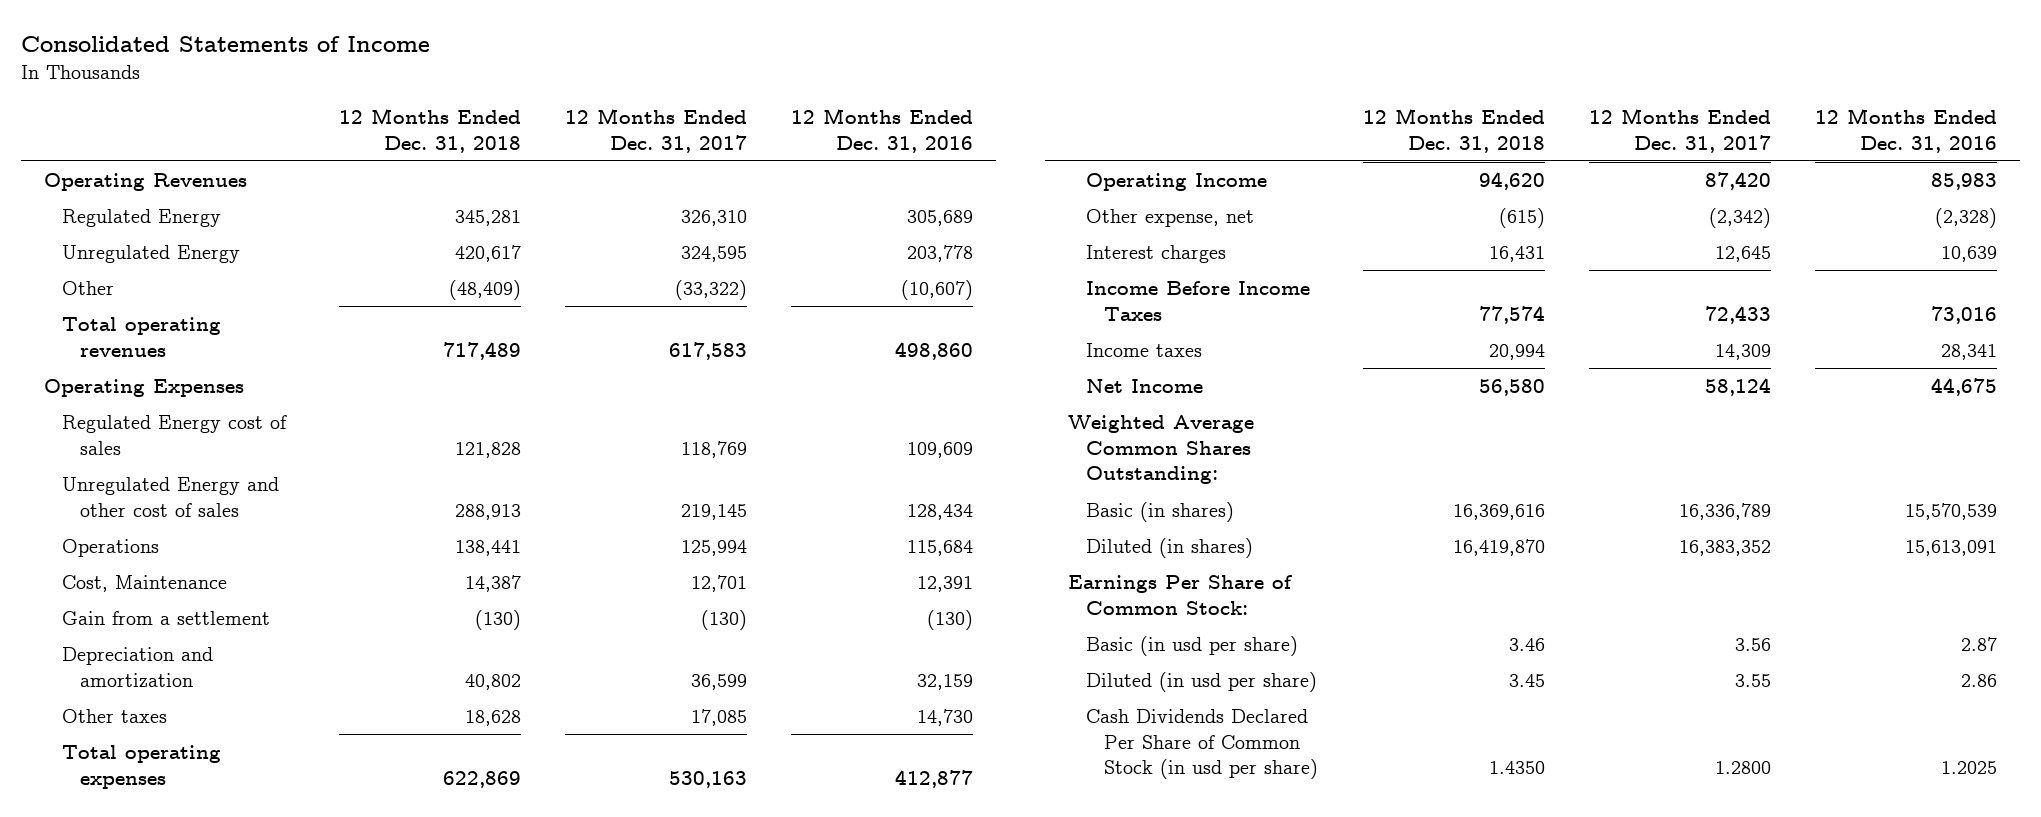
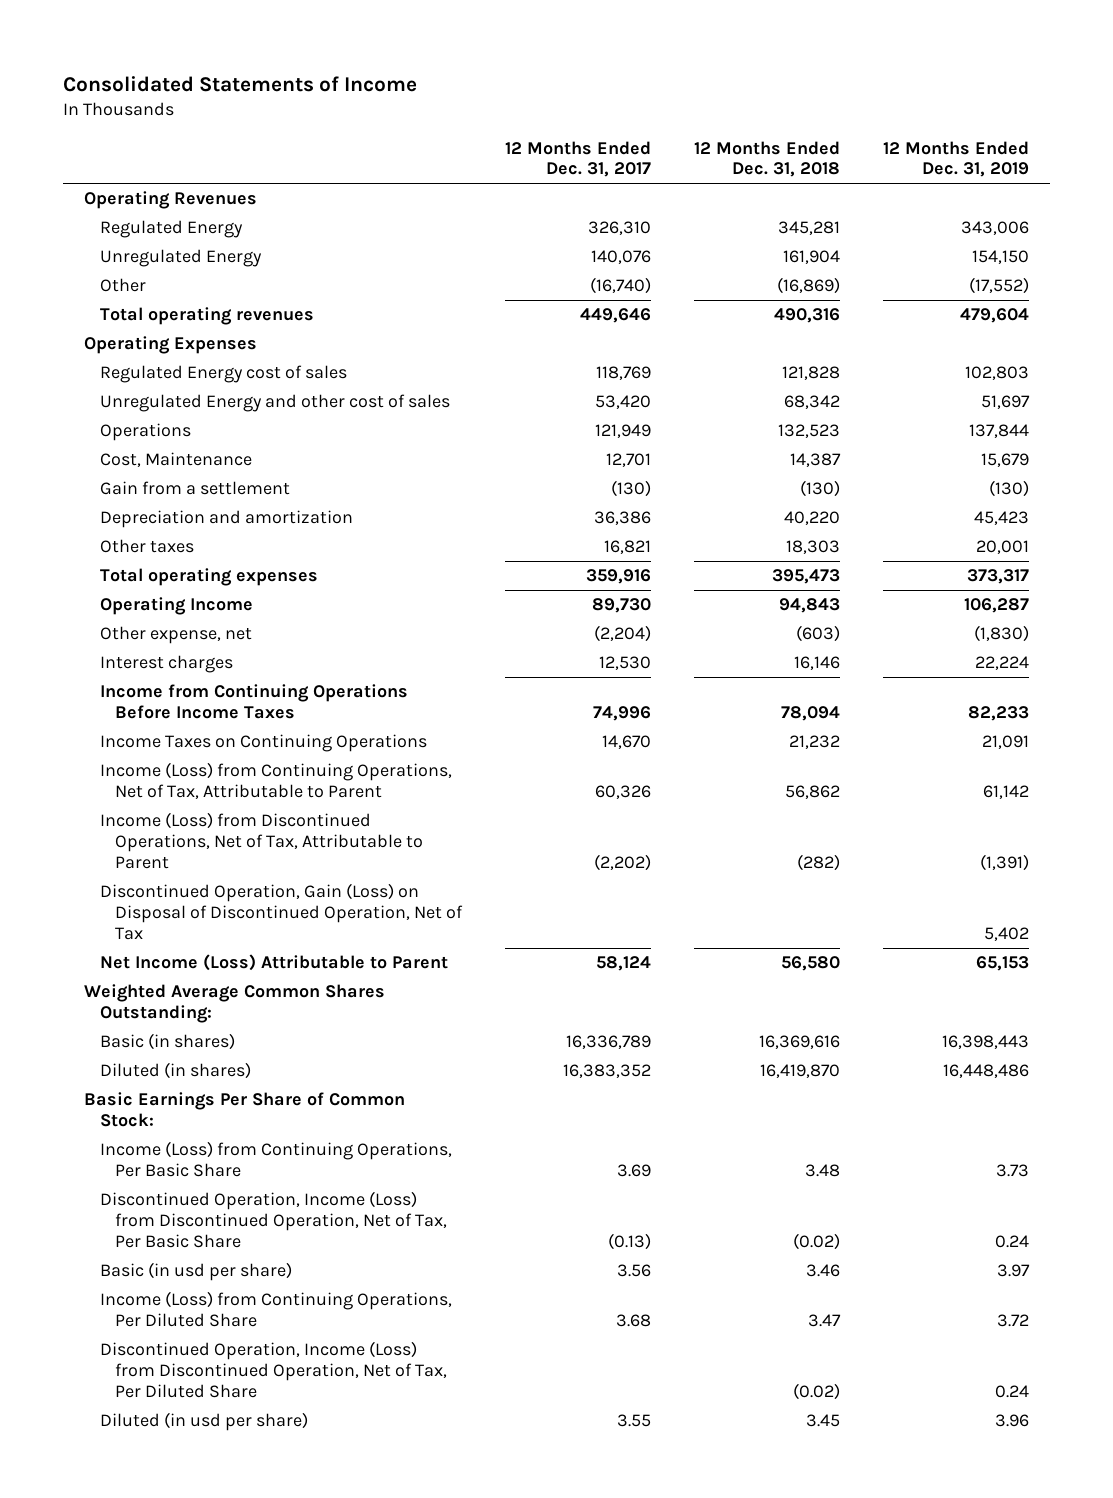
[791,107,974,153] 12 Months Ended Dec. 31, 2016 -> none
none -> [882,140,1029,178] 12 Months Ended Dec. 31, 2019
[454,244,521,262] 420,617 -> [782,250,840,265] 161,904
[681,245,748,262] 324,595 -> [590,250,651,265] 140,076
[448,279,521,300] (48,409) -> [776,277,840,295] (16,869)
[675,279,748,300] (33,322) -> [589,277,651,295] (16,740)
[442,341,521,360] 717,489 -> [773,308,840,324] 490,316
[669,341,748,360] 617,583 -> [579,308,651,324] 449,646
[454,503,521,520] 288,913 -> [783,395,840,410] 68,342
[681,503,748,520] 219,145 -> [594,395,651,410] 53,420
[454,539,521,556] 138,441 -> [777,424,840,439] 132,523
[681,539,748,556] 125,994 -> [594,424,651,439] 121,949
[464,673,521,690] 40,802 -> [783,511,840,526] 40,220
[691,673,748,690] 36,599 -> [593,511,651,526] 36,386
[464,709,521,726] 18,628 -> [785,540,840,555] 18,303
[691,708,748,726] 17,085 -> [603,540,651,555] 16,821
[442,770,521,788] 622,869 -> [771,569,840,585] 395,473
[669,770,748,788] 530,163 -> [585,569,651,585] 359,916
[1478,171,1545,190] 94,620 -> [778,598,840,614] 94,843
[1705,171,1772,190] 87,420 -> [591,598,651,614] 89,730
[1498,207,1545,228] (615) -> [795,625,840,643] (603)
[1709,207,1772,228] (2,342) -> [593,625,651,643] (2,204)
[1488,245,1545,262] 16,431 -> [793,656,840,671] 16,146
[1715,245,1772,262] 12,645 -> [598,656,651,671] 12,530
[1085,280,1310,321] Income Before Income Taxes -> [99,684,408,720] Income from Continuing Operations Before Income Taxes
[1478,305,1545,324] 77,574 -> [780,706,840,722] 78,094
[1705,305,1772,324] 72,433 -> [592,706,651,722] 74,996
[1085,342,1202,357] Income taxes -> [99,734,427,753] Income Taxes on Continuing Operations
[1488,343,1545,360] 20,994 -> [788,735,840,750] 21,232
[1715,343,1772,360] 14,309 -> [601,735,651,750] 14,670
none -> [99,762,452,800] Income (Loss) from Continuing Operations, Net of Tax, Attributable to Parent
none -> [99,812,423,870] Income (Loss) from Discontinued Operations, Net of Tax, Attributable to Parent
none -> [99,883,463,941] Discontinued Operation, Gain (Loss) on Disposal of Discontinued Operation, Net of Tax
[1085,378,1203,393] Net Income -> [99,954,448,972] Net Income (Loss) Attributable to Parent
[1067,574,1293,615] Earnings Per Share of Common Stock: -> [84,1092,406,1128] Basic Earnings Per Share of Common Stock:
none -> [99,1141,452,1178] Income (Loss) from Continuing Operations, Per Basic Share
none -> [99,1191,447,1249] Discontinued Operation, Income (Loss) from Discontinued Operation, Net of Tax, Per Basic Share
none -> [99,1291,452,1328] Income (Loss) from Continuing Operations, Per Diluted Share
none -> [99,1341,447,1399] Discontinued Operation, Income (Loss) from Discontinued Operation, Net of Tax, Per Diluted Share
[1085,708,1319,780] Cash Dividends Declared Per Share of Common Stock (in usd per share) -> none

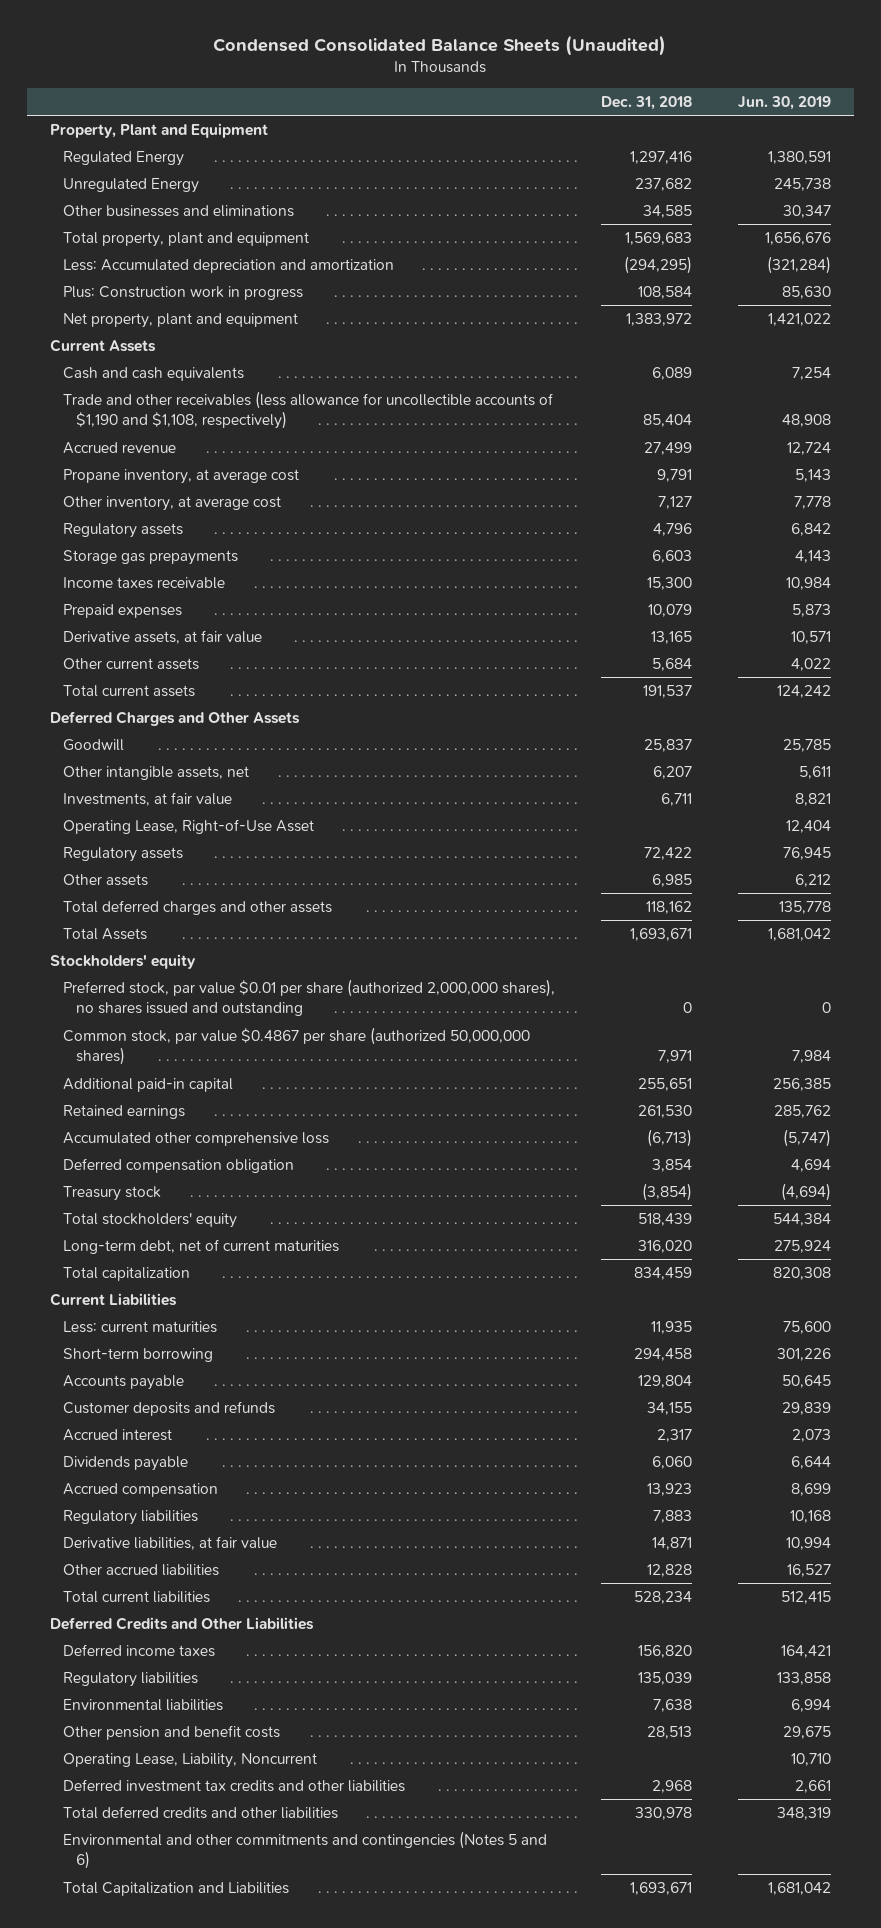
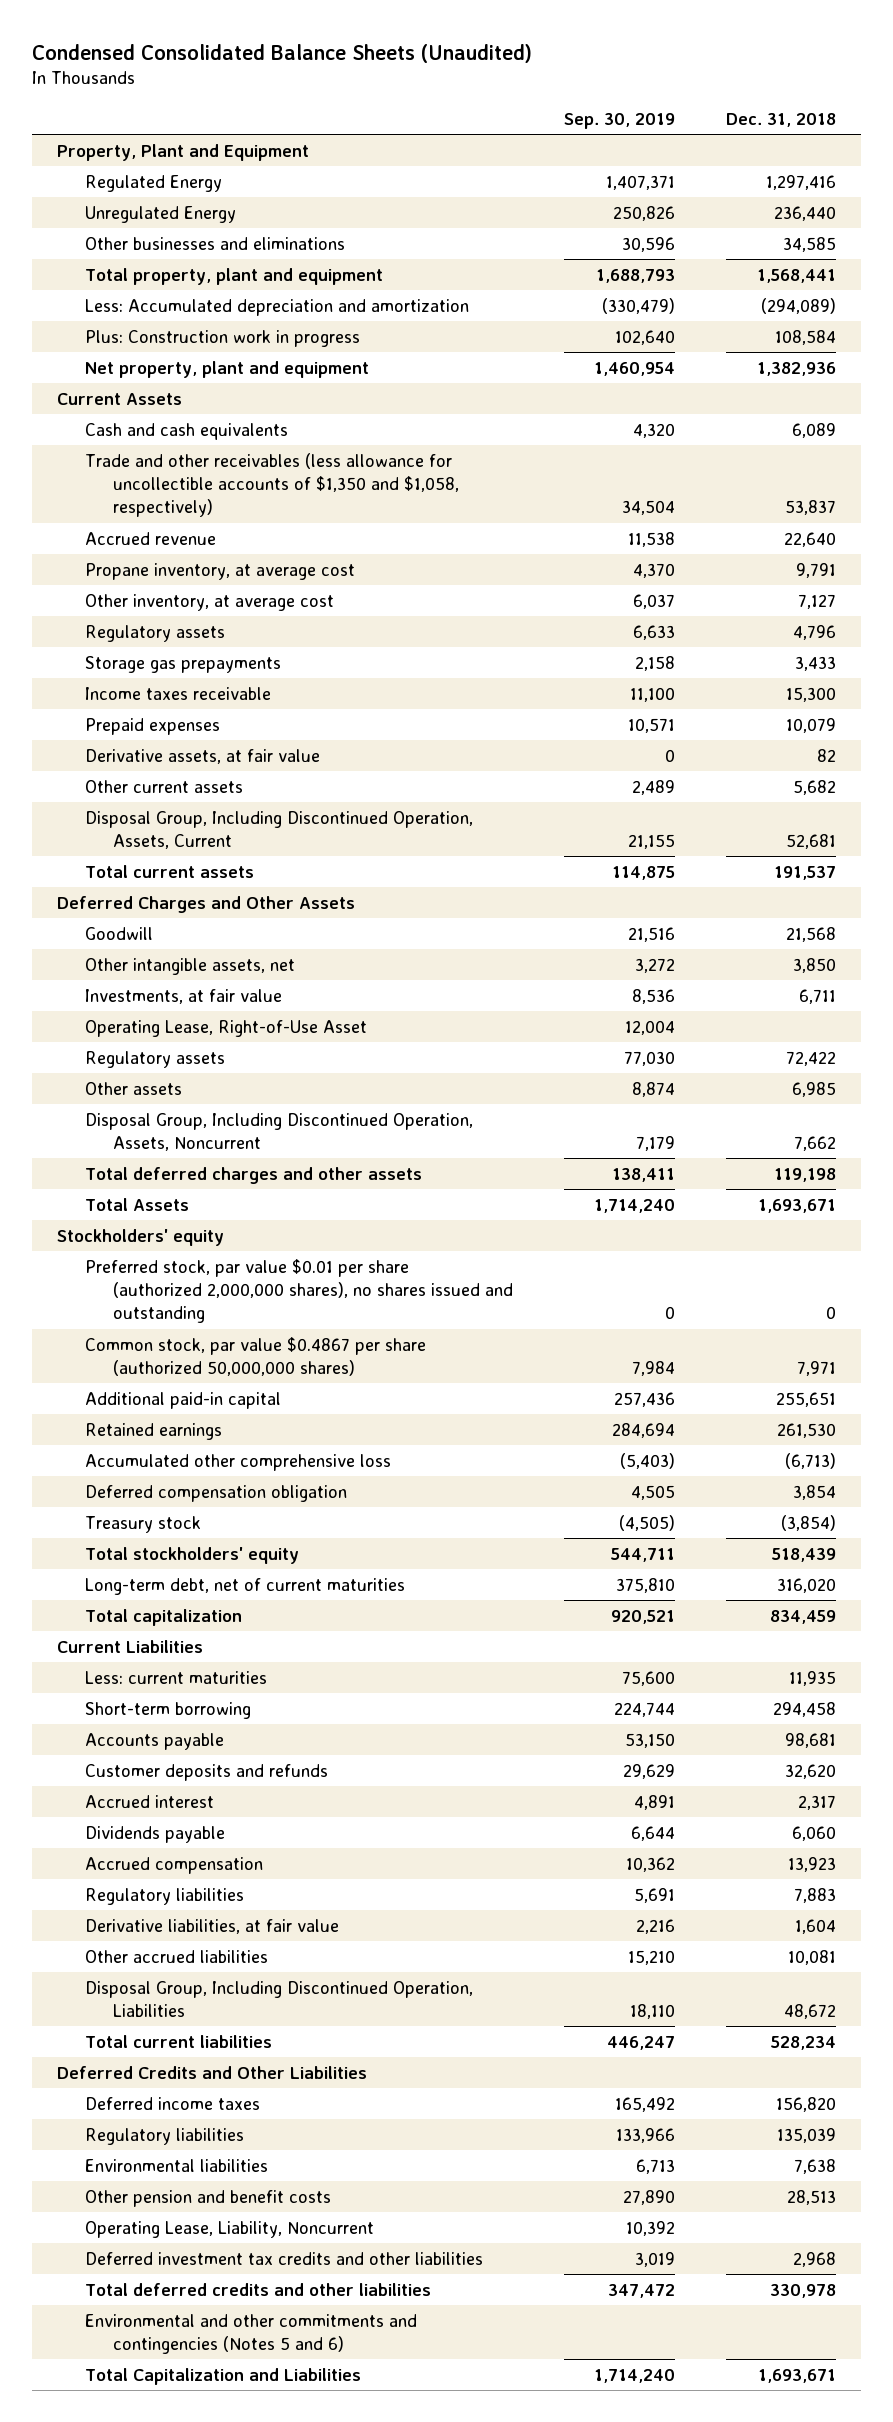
[738,96,832,111] Jun. 30, 2019 -> none
none -> [563,112,675,129] Sep. 30, 2019
[634,178,692,192] 237,682 -> [773,205,836,221] 236,440
[624,232,692,246] 1,569,683 -> [756,268,836,283] 1,568,441
[623,256,692,275] (294,295) -> [760,297,836,314] (294,089)
[625,313,692,327] 1,383,972 -> [756,361,836,376] 1,382,936
[62,391,553,430] Trade and other receivables (less allowance for uncollectible accounts of $1,190 and $1,108, respectively) -> [84,452,460,518] Trade and other receivables (less allowance for uncollectible accounts of $1,350 and $1,058, respectively)
[642,414,692,428] 85,404 -> [784,500,836,516] 53,837
[643,442,692,456] 27,499 -> [783,531,836,547] 22,640
[651,550,692,564] 6,603 -> [794,655,836,671] 3,433
[650,631,692,645] 13,165 -> [816,748,836,762] 82
[651,658,692,672] 5,684 -> [792,779,836,795] 5,682
none -> [84,810,473,849] Disposal Group, Including Discontinued Operation, Assets, Current
[643,739,692,753] 25,837 -> [785,926,836,942] 21,568
[652,766,692,780] 6,207 -> [792,957,836,973] 3,850
none -> [84,1112,473,1151] Disposal Group, Including Discontinued Operation, Assets, Noncurrent
[645,901,692,915] 118,162 -> [773,1167,836,1182] 119,198
[637,1375,692,1389] 129,804 -> [784,1732,836,1748] 98,681
[646,1402,692,1416] 34,155 -> [784,1763,836,1779] 32,620
[651,1537,692,1551] 14,871 -> [794,1918,836,1934] 1,604
[646,1564,692,1578] 12,828 -> [787,1949,836,1965] 10,081
none -> [84,1980,473,2017] Disposal Group, Including Discontinued Operation, Liabilities

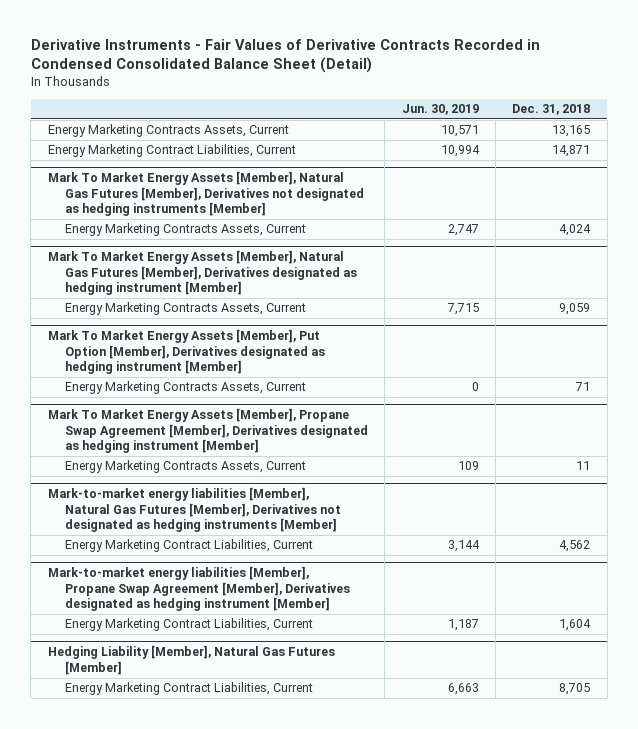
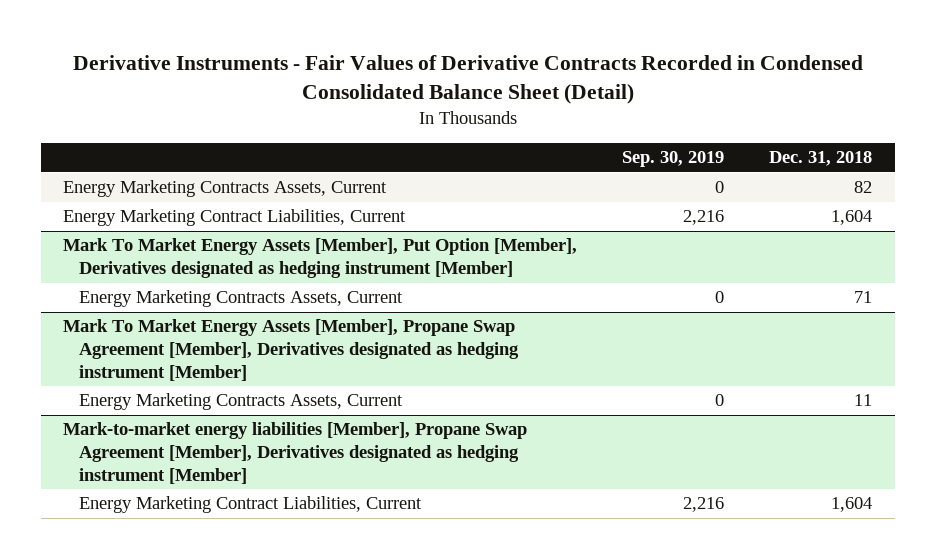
[401,104,479,116] Jun. 30, 2019 -> none
none -> [622,151,725,168] Sep. 30, 2019
[47,171,364,217] Mark To Market Energy Assets [Member], Natural Gas Futures [Member], Derivatives not designated as hedging instruments [Member] -> none
[64,223,306,237] Energy Marketing Contracts Assets, Current -> none
[47,250,357,296] Mark To Market Energy Assets [Member], Natural Gas Futures [Member], Derivatives designated as hedging instrument [Member] -> none
[64,302,306,316] Energy Marketing Contracts Assets, Current -> none
[552,125,591,138] 13,165 -> [854,181,873,194] 82
[552,145,591,158] 14,871 -> [831,210,873,226] 1,604
[47,487,341,533] Mark-to-market energy liabilities [Member], Natural Gas Futures [Member], Derivatives not designated as hedging instruments [Member] -> none
[64,539,313,553] Energy Marketing Contract Liabilities, Current -> none
[47,645,335,675] Hedging Liability [Member], Natural Gas Futures [Member] -> none
[64,682,313,696] Energy Marketing Contract Liabilities, Current -> none

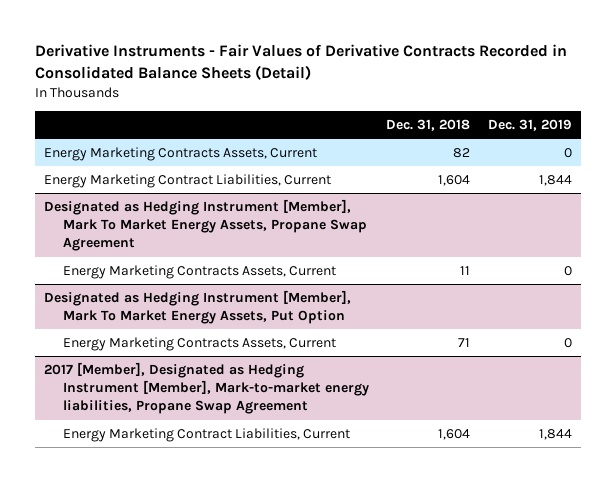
[72,54,863,104] Derivative Instruments - Fair Values of Derivative Contracts Recorded in Condensed Consolidated Balance Sheet (Detail) -> [34,44,567,81] Derivative Instruments - Fair Values of Derivative Contracts Recorded in Consolidated Balance Sheets (Detail)
[622,151,725,168] Sep. 30, 2019 -> none
none -> [488,119,573,132] Dec. 31, 2019
[63,238,578,279] Mark To Market Energy Assets [Member], Put Option [Member], Derivatives designated as hedging instrument [Member] -> none
[79,290,404,308] Energy Marketing Contracts Assets, Current -> none
[63,319,520,381] Mark To Market Energy Assets [Member], Propane Swap Agreement [Member], Derivatives designated as hedging instrument [Member] -> [43,198,367,252] Designated as Hedging Instrument [Member], Mark To Market Energy Assets, Propane Swap Agreement
none -> [43,289,351,325] Designated as Hedging Instrument [Member], Mark To Market Energy Assets, Put Option
none -> [62,336,336,351] Energy Marketing Contracts Assets, Current
[63,422,528,484] Mark-to-market energy liabilities [Member], Propane Swap Agreement [Member], Derivatives designated as hedging instrument [Member] -> [43,361,369,415] 2017 [Member], Designated as Hedging Instrument [Member], Mark-to-market energy liabilities, Propane Swap Agreement

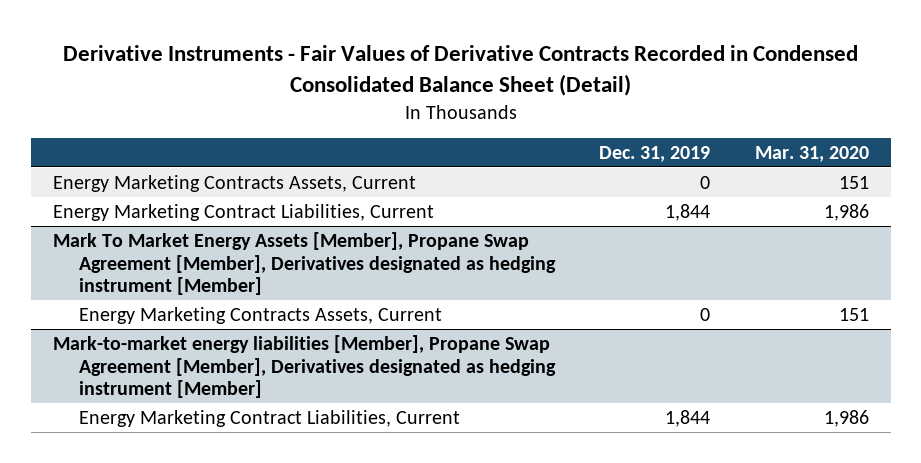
[34,44,567,81] Derivative Instruments - Fair Values of Derivative Contracts Recorded in Consolidated Balance Sheets (Detail) -> [62,45,858,96] Derivative Instruments - Fair Values of Derivative Contracts Recorded in Condensed Consolidated Balance Sheet (Detail)
[386,119,471,132] Dec. 31, 2018 -> none
none -> [754,145,869,162] Mar. 31, 2020
[62,264,336,279] Energy Marketing Contracts Assets, Current -> none
[43,289,351,325] Designated as Hedging Instrument [Member], Mark To Market Energy Assets, Put Option -> none
[43,198,367,252] Designated as Hedging Instrument [Member], Mark To Market Energy Assets, Propane Swap Agreement -> [52,231,556,296] Mark To Market Energy Assets [Member], Propane Swap Agreement [Member], Derivatives designated as hedging instrument [Member]
[43,361,369,415] 2017 [Member], Designated as Hedging Instrument [Member], Mark-to-market energy liabilities, Propane Swap Agreement -> [52,334,556,399] Mark-to-market energy liabilities [Member], Propane Swap Agreement [Member], Derivatives designated as hedging instrument [Member]

